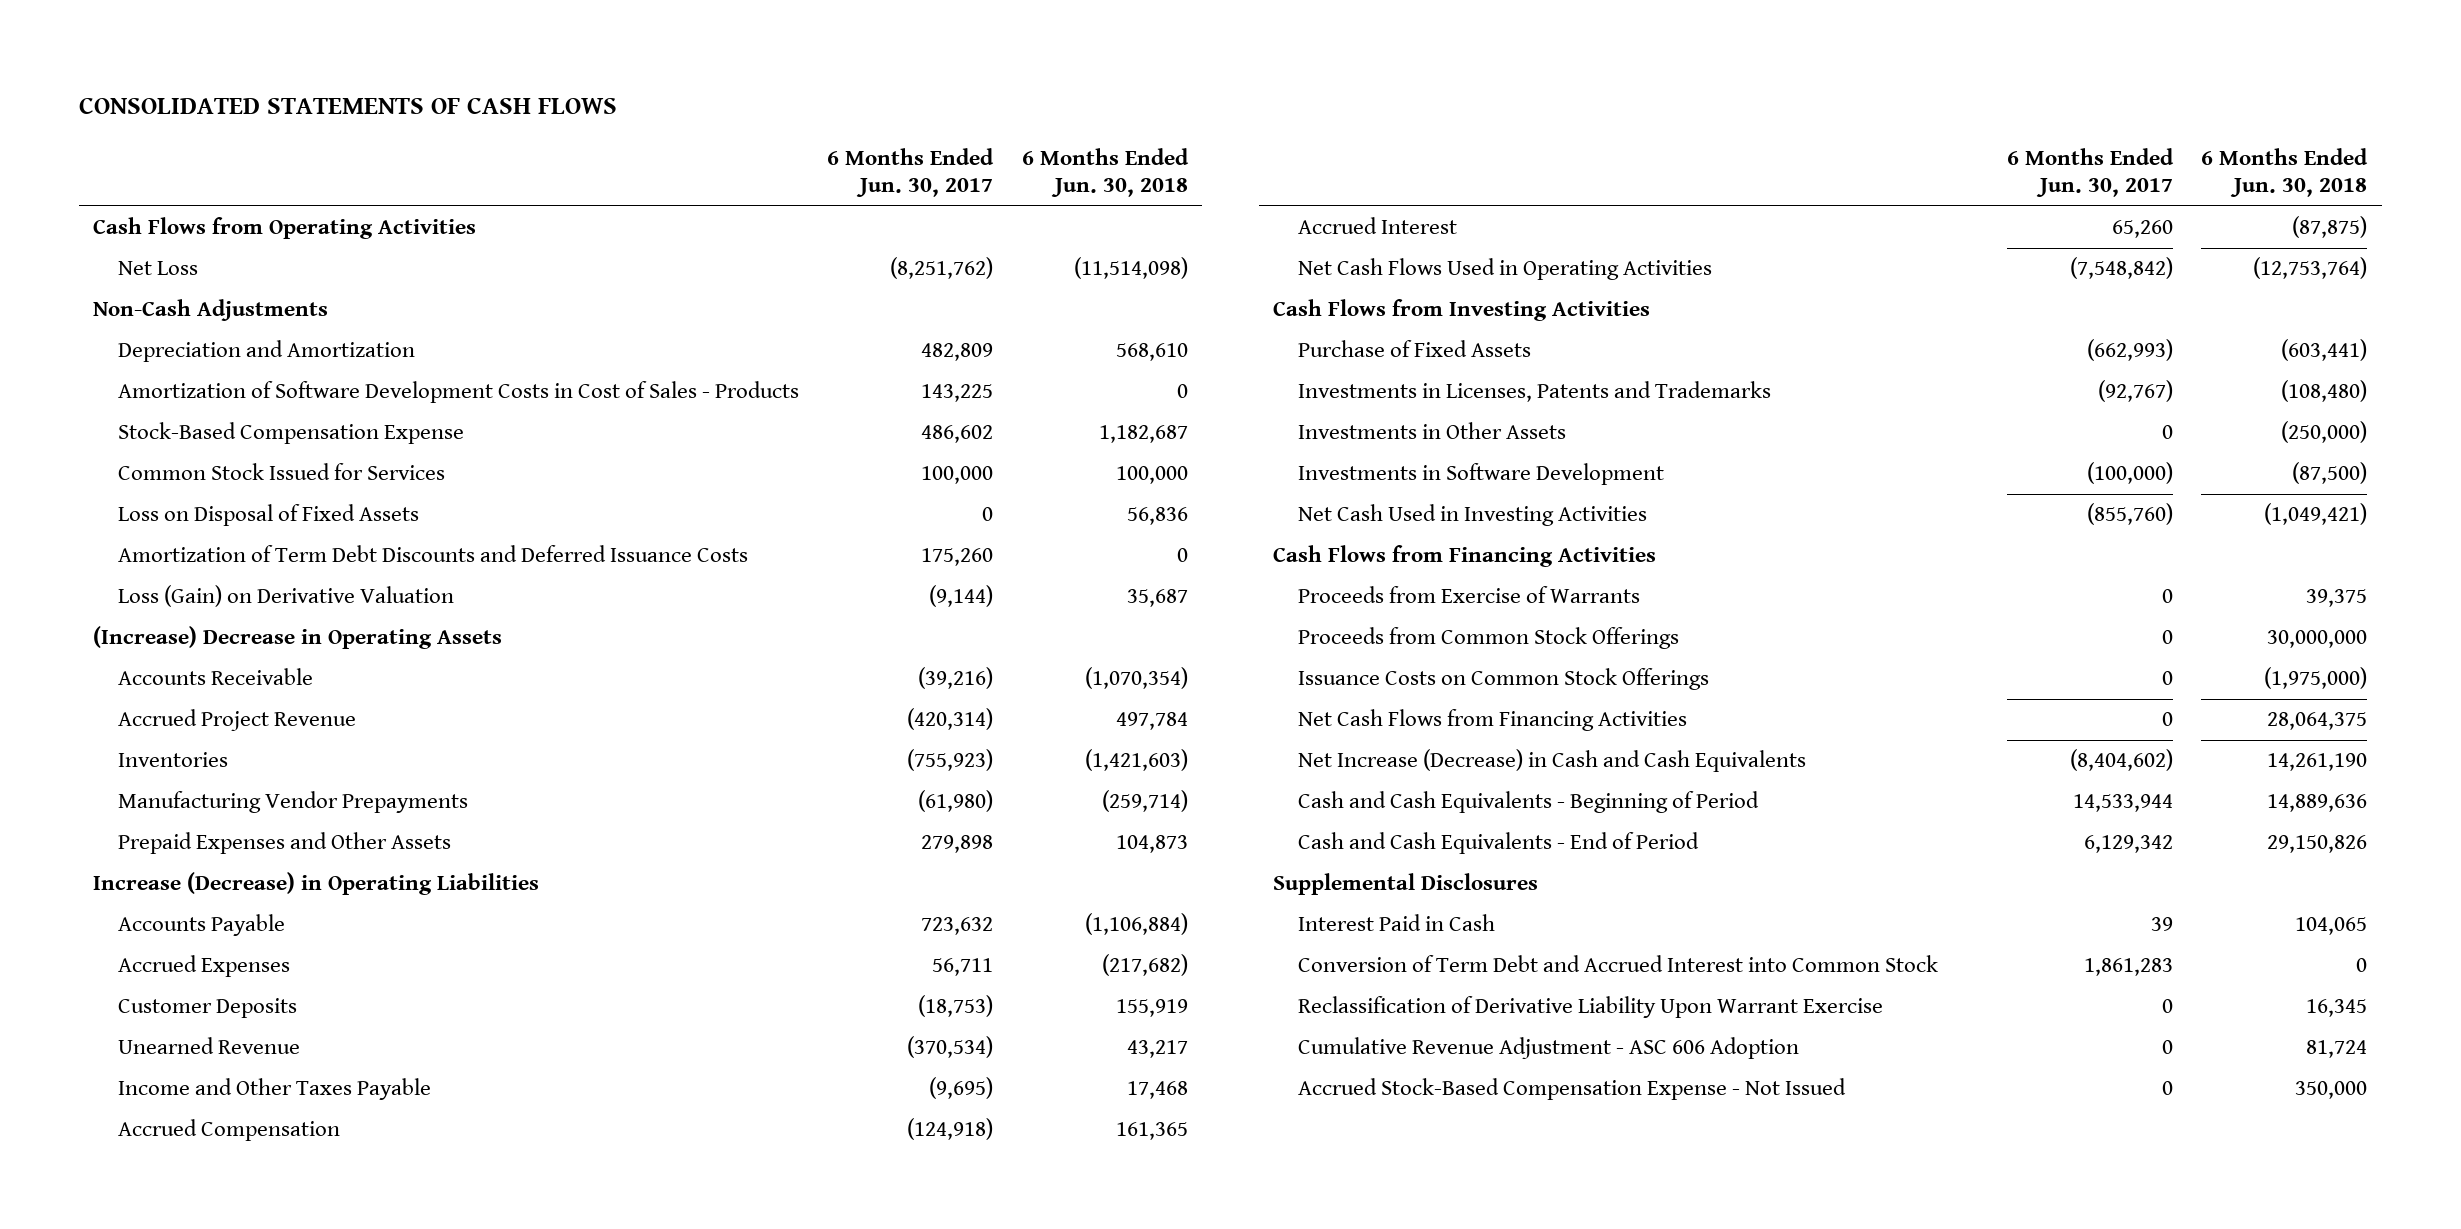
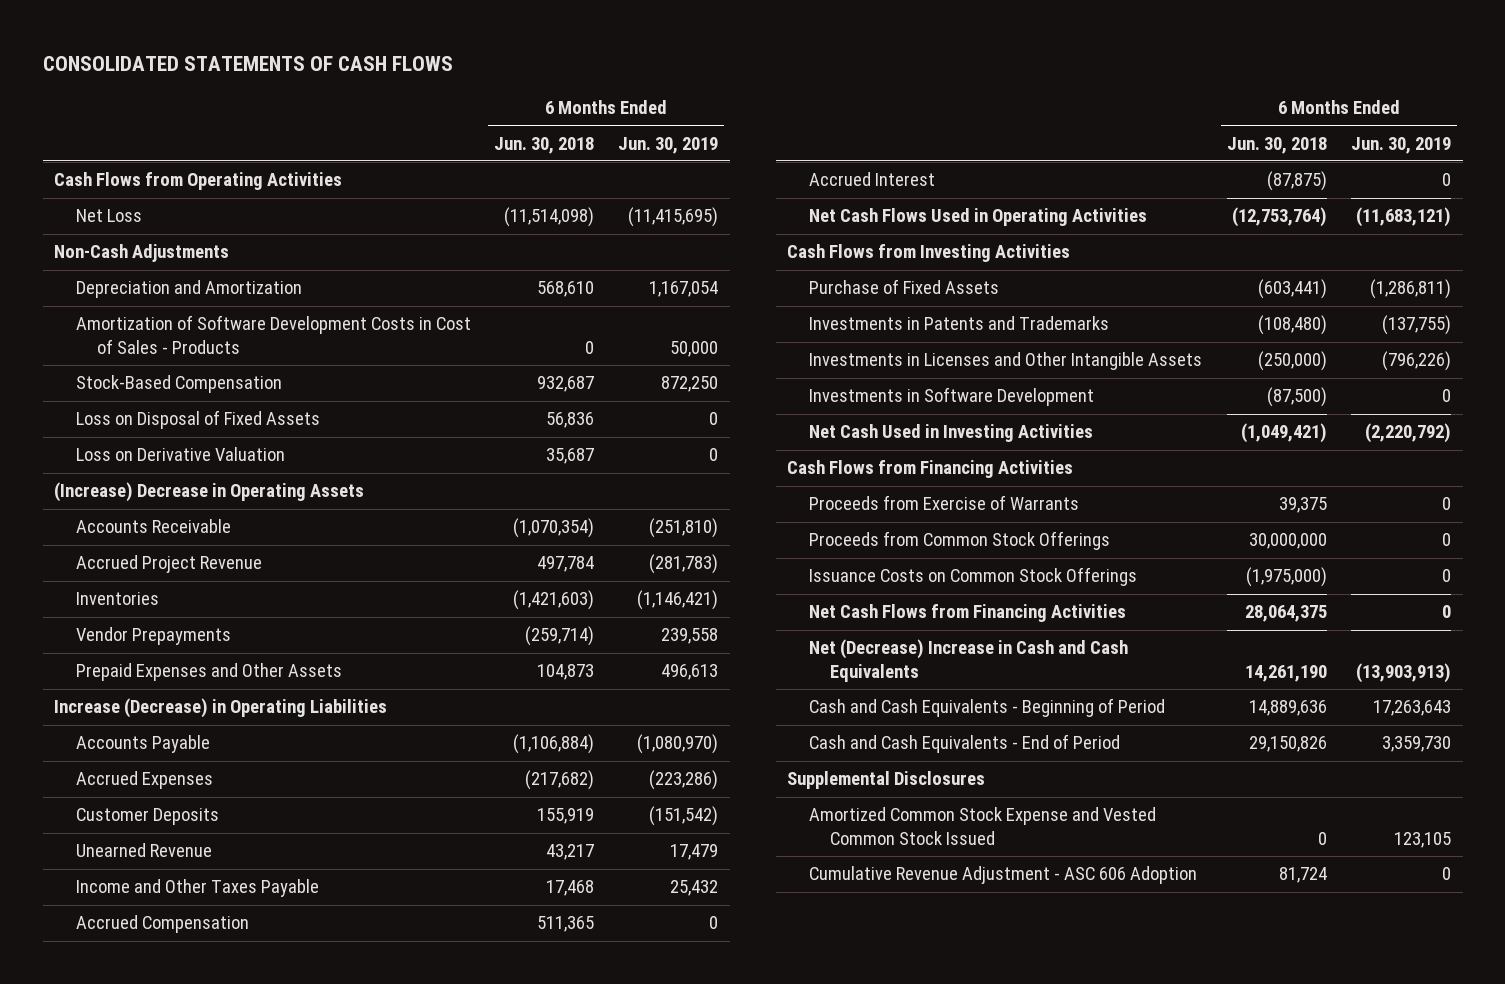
[827,147,995,198] 6 Months Ended Jun. 30, 2017 -> none
none -> [617,136,718,154] Jun. 30, 2019
[117,463,445,481] Common Stock Issued for Services -> none
[117,422,464,445] Stock-Based Compensation Expense -> [75,375,282,394] Stock-Based Compensation
[1098,425,1188,444] 1,182,687 -> [537,376,595,393] 932,687
[117,545,748,563] Amortization of Term Debt Discounts and Deferred Issuance Costs -> none
[117,585,454,608] Loss (Gain) on Derivative Valuation -> [75,447,285,462] Loss on Derivative Valuation
[117,791,468,814] Manufacturing Vendor Prepayments -> [75,627,231,646] Vendor Prepayments
[1115,1122,1188,1141] 161,365 -> [537,916,595,933] 511,365
[1297,381,1771,403] Investments in Licenses, Patents and Trademarks -> [808,316,1109,331] Investments in Patents and Trademarks
[1297,422,1566,440] Investments in Other Assets -> [808,352,1202,371] Investments in Licenses and Other Intangible Assets
[1297,749,1806,773] Net Increase (Decrease) in Cash and Cash Equivalents -> [808,639,1128,683] Net (Decrease) Increase in Cash and Cash Equivalents
[1297,914,1495,932] Interest Paid in Cash -> none
[1297,955,1938,973] Conversion of Term Debt and Accrued Interest into Common Stock -> none
[1297,996,1883,1019] Reclassification of Derivative Liability Upon Warrant Exercise -> none
none -> [808,807,1156,846] Amortized Common Stock Expense and Vested Common Stock Issued
[1297,1078,1846,1101] Accrued Stock-Based Compensation Expense - Not Issued -> none

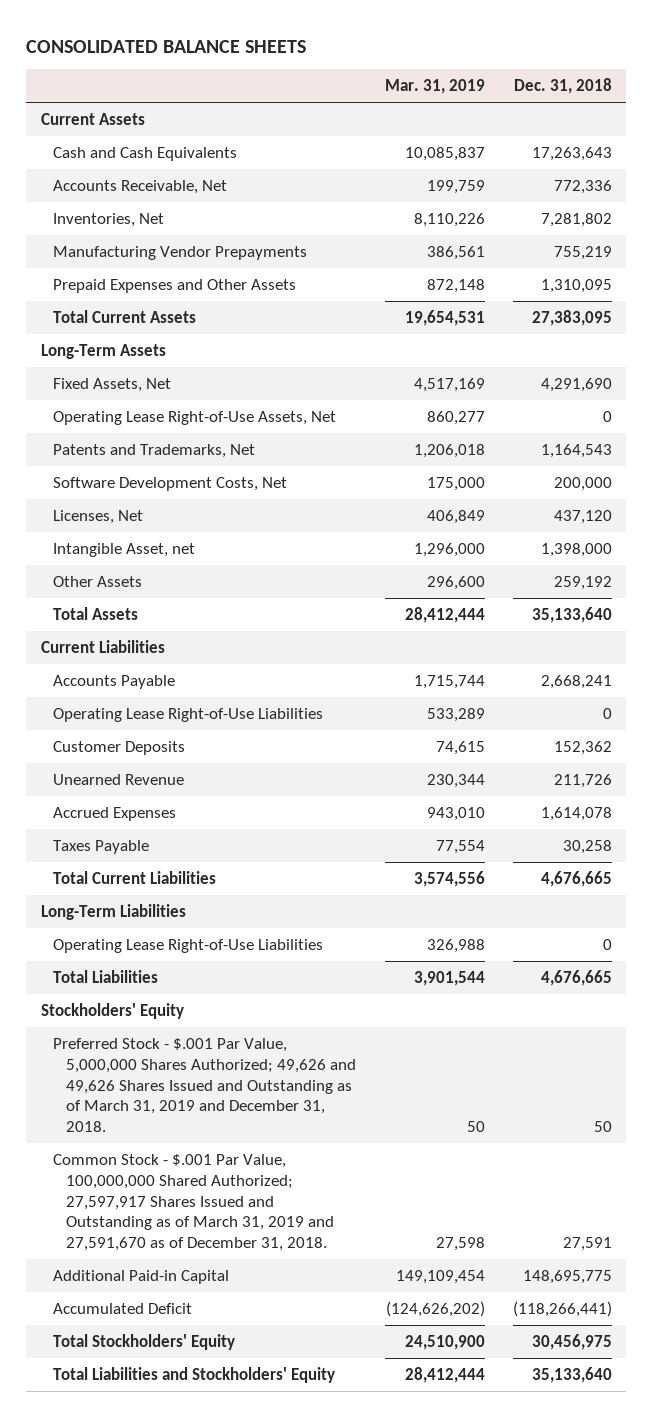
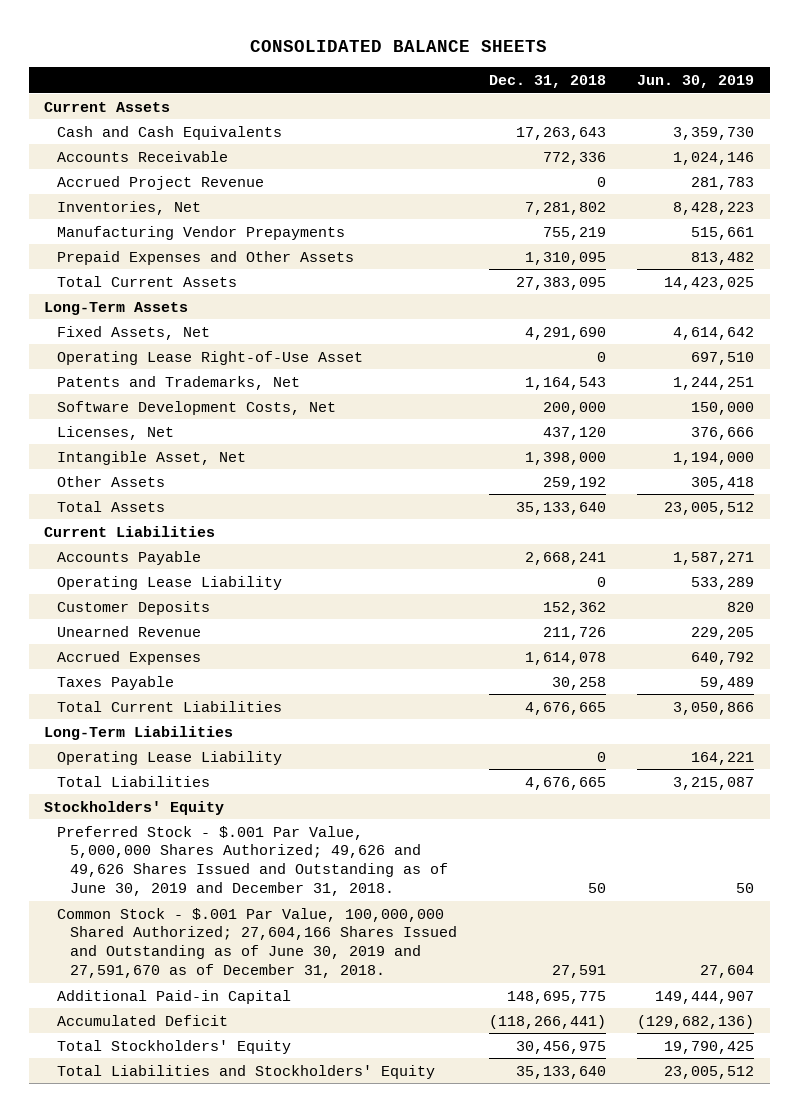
[384,79,485,95] Mar. 31, 2019 -> none
none -> [637,74,755,88] Jun. 30, 2019
[53,179,228,194] Accounts Receivable, Net -> [57,150,229,162] Accounts Receivable
none -> [57,175,265,190] Accrued Project Revenue
[53,410,337,425] Operating Lease Right-of-Use Assets, Net -> [57,350,364,365] Operating Lease Right-of-Use Asset
[53,542,196,557] Intangible Asset, net -> [57,450,247,465] Intangible Asset, Net
[53,707,324,722] Operating Lease Right-of-Use Liabilities -> [57,575,283,590] Operating Lease Liability
[53,938,324,953] Operating Lease Right-of-Use Liabilities -> [57,750,283,765] Operating Lease Liability
[53,1037,357,1133] Preferred Stock - $.001 Par Value, 5,000,000 Shares Authorized; 49,626 and 49,626 Shares Issued and Outstanding as of March 31, 2019 and December 31, 2018. -> [57,825,449,897] Preferred Stock - $.001 Par Value, 5,000,000 Shares Authorized; 49,626 and 49,626 Shares Issued and Outstanding as of June 30, 2019 and December 31, 2018.
[53,1153,335,1252] Common Stock - $.001 Par Value, 100,000,000 Shared Authorized; 27,597,917 Shares Issued and Outstanding as of March 31, 2019 and 27,591,670 as of December 31, 2018. -> [57,907,458,979] Common Stock - $.001 Par Value, 100,000,000 Shared Authorized; 27,604,166 Shares Issued and Outstanding as of June 30, 2019 and 27,591,670 as of December 31, 2018.

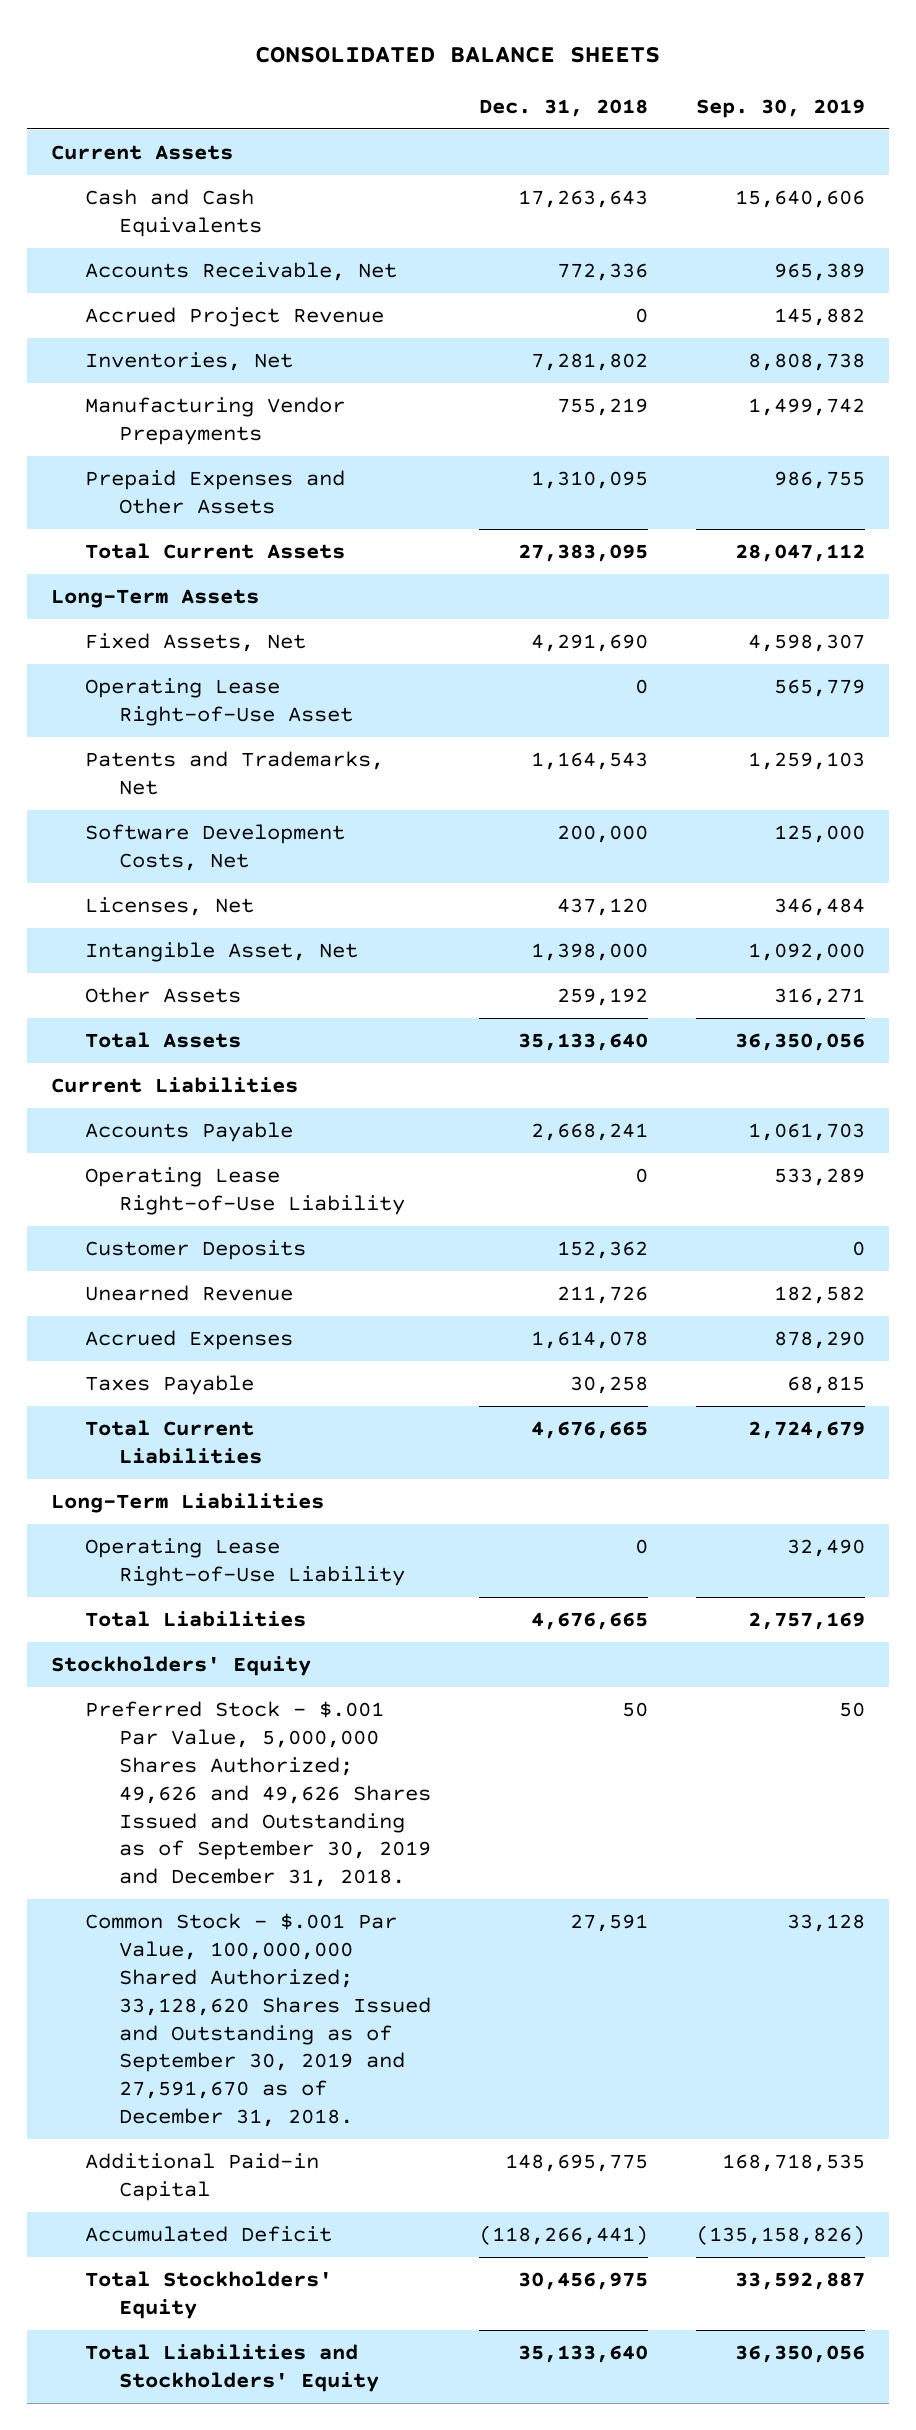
[637,74,755,88] Jun. 30, 2019 -> none
none -> [695,99,865,119] Sep. 30, 2019
[57,150,229,162] Accounts Receivable -> [85,261,398,281] Accounts Receivable, Net
[57,575,283,590] Operating Lease Liability -> [85,1166,406,1215] Operating Lease Right-of-Use Liability
[57,750,283,765] Operating Lease Liability -> [85,1537,406,1586] Operating Lease Right-of-Use Liability
[57,825,449,897] Preferred Stock - $.001 Par Value, 5,000,000 Shares Authorized; 49,626 and 49,626 Shares Issued and Outstanding as of June 30, 2019 and December 31, 2018. -> [85,1700,432,1888] Preferred Stock - $.001 Par Value, 5,000,000 Shares Authorized; 49,626 and 49,626 Shares Issued and Outstanding as of September 30, 2019 and December 31, 2018.
[57,907,458,979] Common Stock - $.001 Par Value, 100,000,000 Shared Authorized; 27,604,166 Shares Issued and Outstanding as of June 30, 2019 and 27,591,670 as of December 31, 2018. -> [85,1912,432,2128] Common Stock - $.001 Par Value, 100,000,000 Shared Authorized; 33,128,620 Shares Issued and Outstanding as of September 30, 2019 and 27,591,670 as of December 31, 2018.

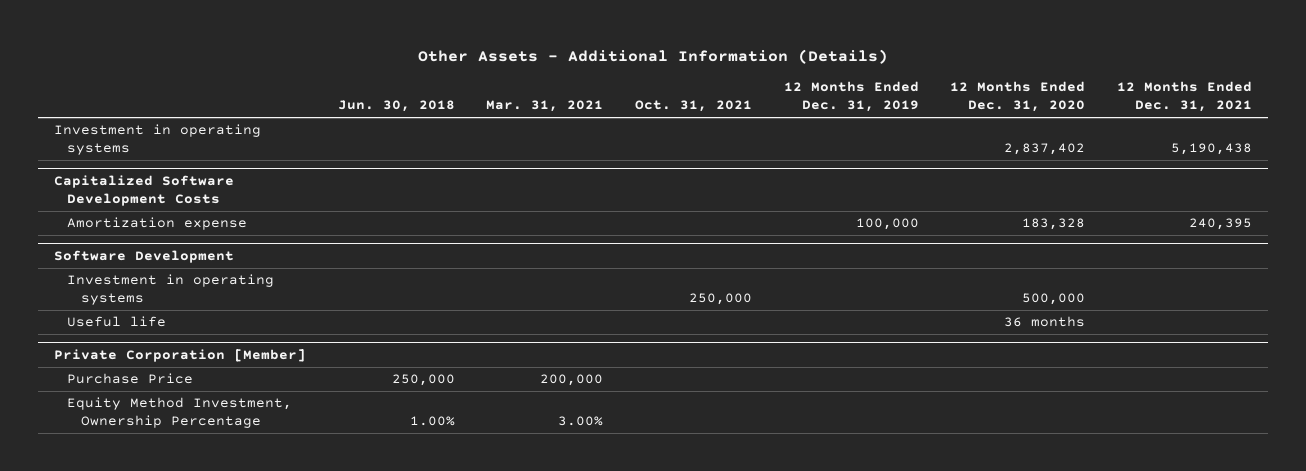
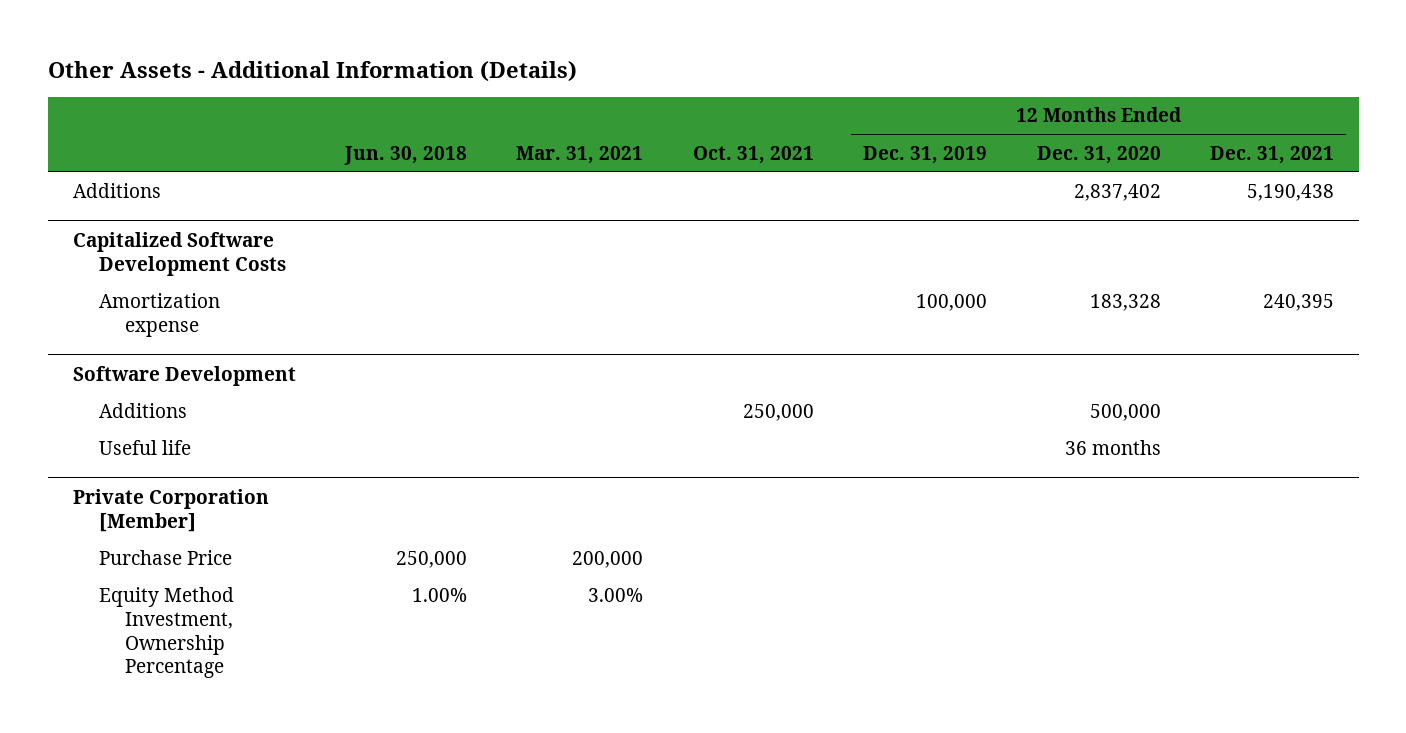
[54,124,262,156] Investment in operating systems -> [72,182,161,198] Additions
[67,274,275,306] Investment in operating systems -> [98,402,187,418] Additions

